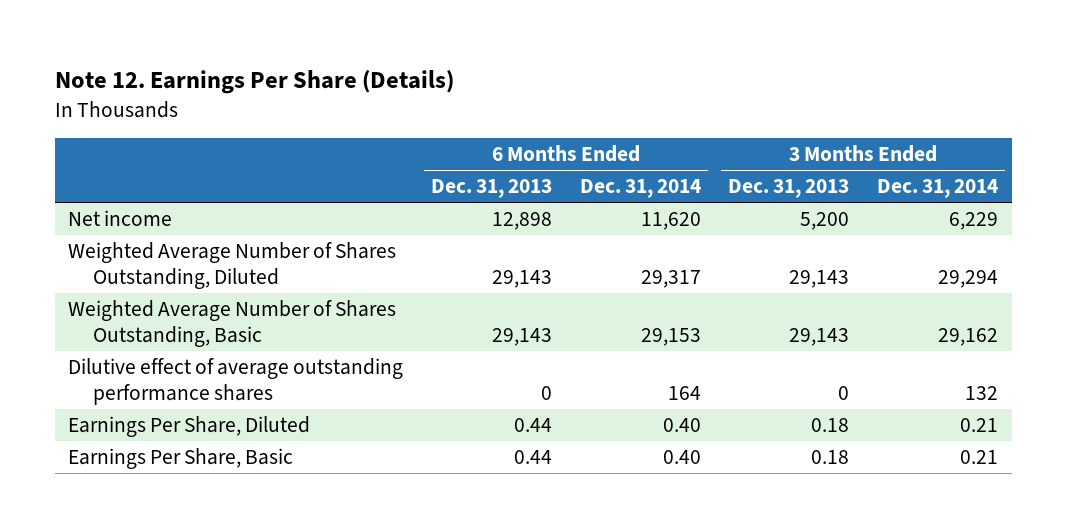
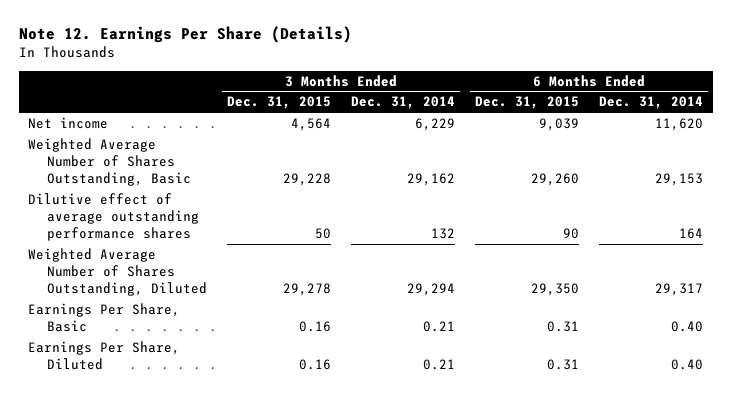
[431,179,553,199] Dec. 31, 2013 -> none
[728,179,850,199] Dec. 31, 2013 -> none
none -> [226,96,331,110] Dec. 31, 2015
none -> [474,96,579,110] Dec. 31, 2015
[68,242,397,290] Weighted Average Number of Shares Outstanding, Diluted -> [28,248,208,296] Weighted Average Number of Shares Outstanding, Diluted
[68,416,311,438] Earnings Per Share, Diluted -> [28,341,181,370] Earnings Per Share, Diluted

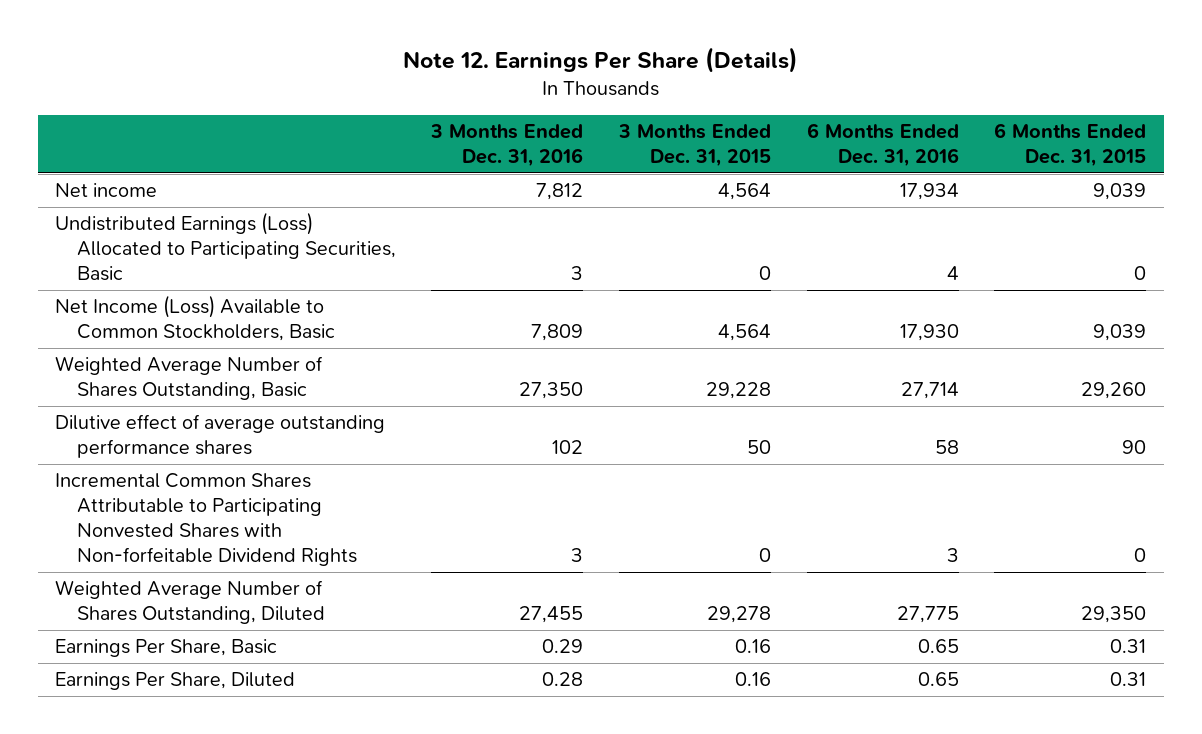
[350,96,455,110] Dec. 31, 2014 -> none
[598,96,703,110] Dec. 31, 2014 -> none
none -> [430,123,584,168] 3 Months Ended Dec. 31, 2016
none -> [806,122,959,168] 6 Months Ended Dec. 31, 2016
none -> [55,211,396,282] Undistributed Earnings (Loss) Allocated to Participating Securities, Basic
none -> [55,294,335,342] Net Income (Loss) Available to Common Stockholders, Basic
none -> [55,472,357,567] Incremental Common Shares Attributable to Participating Nonvested Shares with Non-forfeitable Dividend Rights

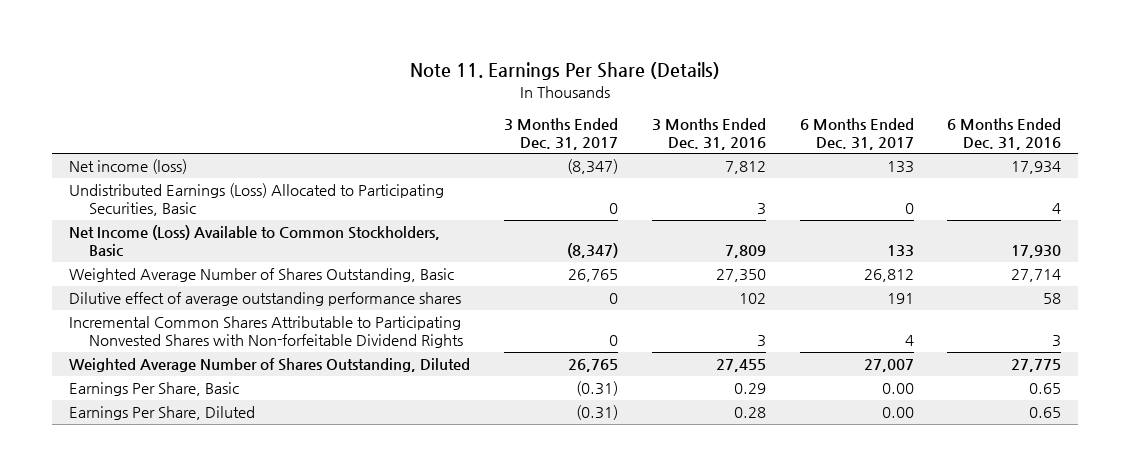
[402,47,798,74] Note 12. Earnings Per Share (Details) -> [410,62,721,81] Note 11. Earnings Per Share (Details)
[618,123,772,168] 3 Months Ended Dec. 31, 2015 -> none
[994,122,1147,168] 6 Months Ended Dec. 31, 2015 -> none
none -> [504,118,619,150] 3 Months Ended Dec. 31, 2017
none -> [799,118,914,150] 6 Months Ended Dec. 31, 2017
[55,182,158,197] Net income -> [69,159,188,175] Net income (loss)

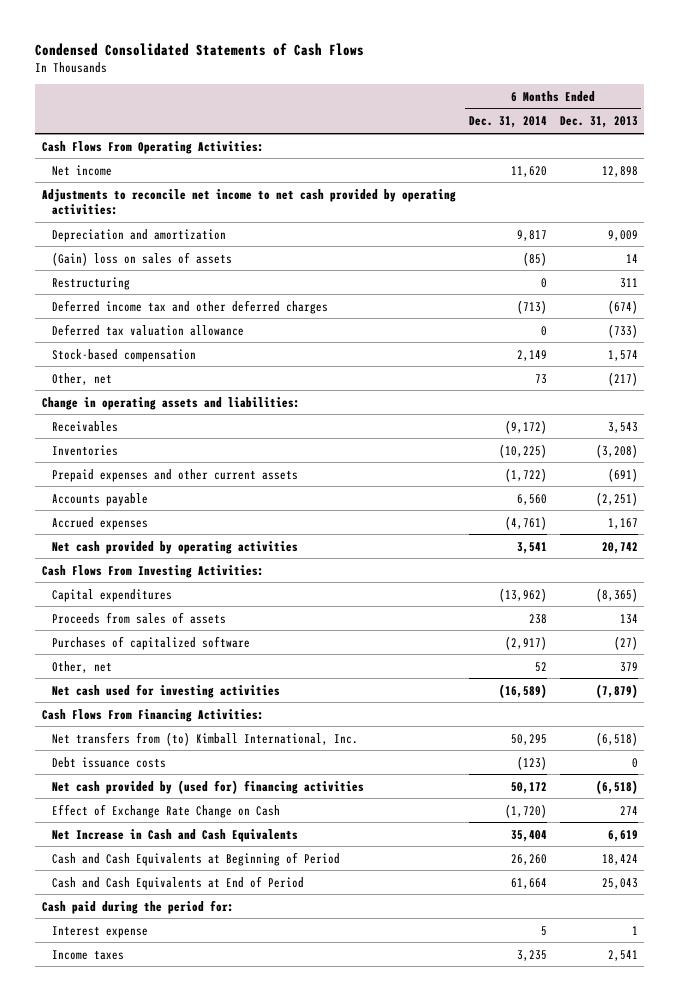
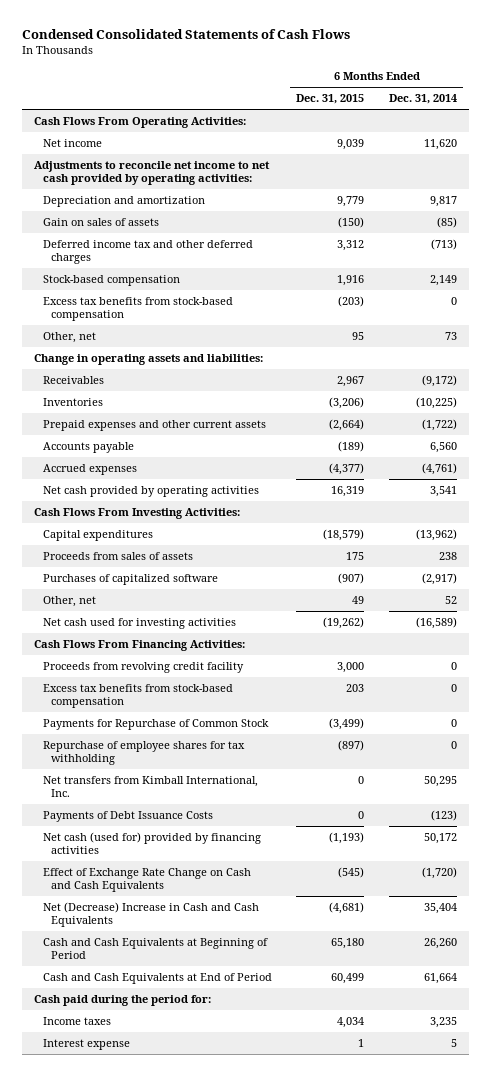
[559,116,638,129] Dec. 31, 2013 -> none
none -> [296,94,365,105] Dec. 31, 2015
[51,276,130,290] Restructuring -> none
[51,251,232,266] (Gain) loss on sales of assets -> [42,217,159,226] Gain on sales of assets
[51,323,244,336] Deferred tax valuation allowance -> none
none -> [42,296,233,322] Excess tax benefits from stock-based compensation
none -> [42,661,244,673] Proceeds from revolving credit facility
none -> [42,683,233,709] Excess tax benefits from stock-based compensation
none -> [42,718,269,730] Payments for Repurchase of Common Stock
none -> [42,740,245,766] Repurchase of employee shares for tax withholding
[51,731,358,746] Net transfers from (to) Kimball International, Inc. -> [42,775,258,798] Net transfers from Kimball International, Inc.
[51,756,166,768] Debt issuance costs -> [42,810,213,822] Payments of Debt Issuance Costs
[51,779,364,794] Net cash provided by (used for) financing activities -> [42,831,261,855] Net cash (used for) provided by financing activities
[51,803,280,818] Effect of Exchange Rate Change on Cash -> [42,867,251,893] Effect of Exchange Rate Change on Cash and Cash Equivalents
[51,828,298,842] Net Increase in Cash and Cash Equivalents -> [42,901,259,928] Net (Decrease) Increase in Cash and Cash Equivalents
[51,925,148,938] Interest expense -> [42,1038,130,1050] Interest expense

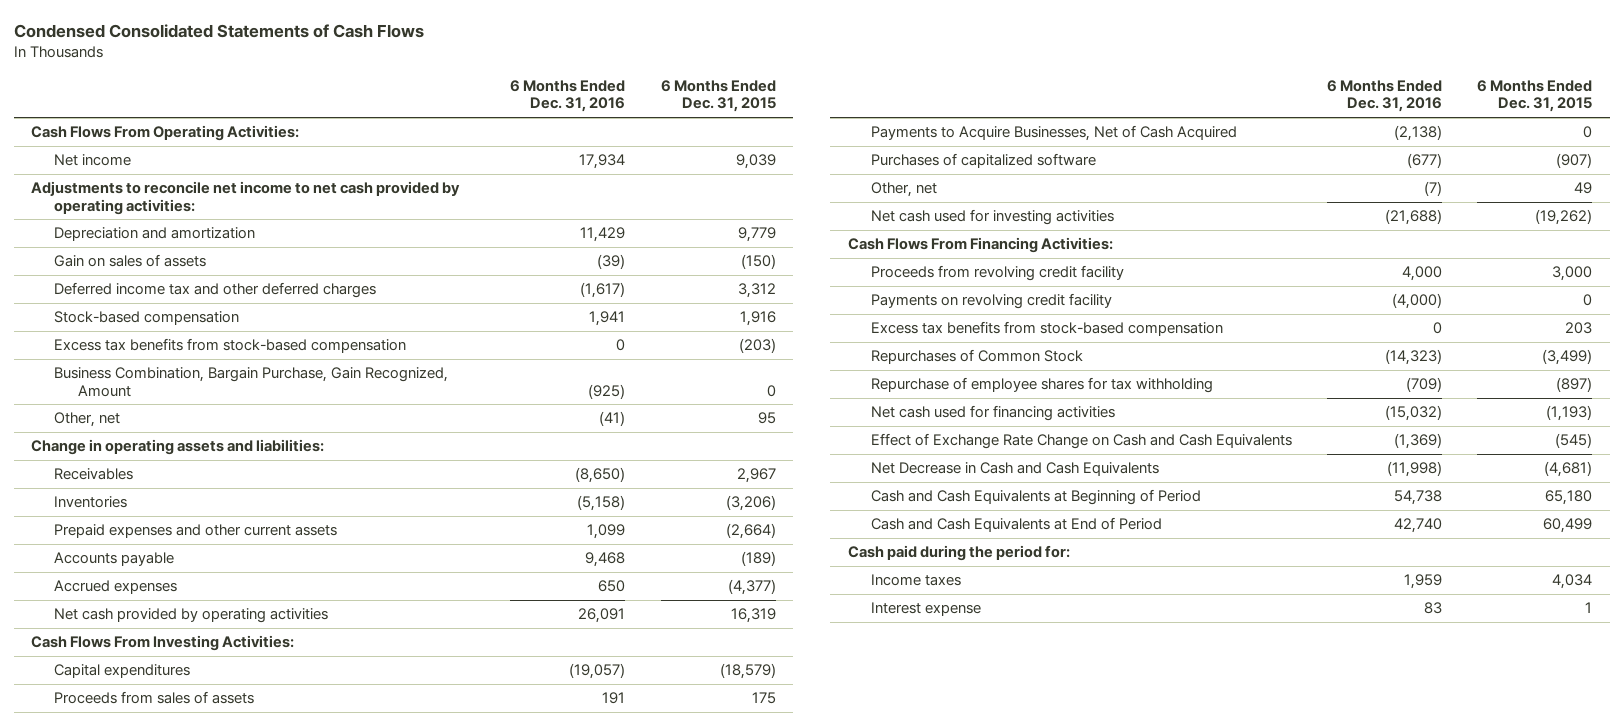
[388,94,457,105] Dec. 31, 2014 -> none
none -> [510,79,626,113] 6 Months Ended Dec. 31, 2016
none -> [54,367,449,397] Business Combination, Bargain Purchase, Gain Recognized, Amount
none -> [871,125,1238,142] Payments to Acquire Businesses, Net of Cash Acquired
none -> [871,293,1113,310] Payments on revolving credit facility
[42,718,269,730] Payments for Repurchase of Common Stock -> [871,349,1084,365] Repurchases of Common Stock
[42,775,258,798] Net transfers from Kimball International, Inc. -> none
[42,810,213,822] Payments of Debt Issuance Costs -> none
[42,831,261,855] Net cash (used for) provided by financing activities -> [871,405,1116,422] Net cash used for financing activities
[42,901,259,928] Net (Decrease) Increase in Cash and Cash Equivalents -> [871,462,1160,477] Net Decrease in Cash and Cash Equivalents

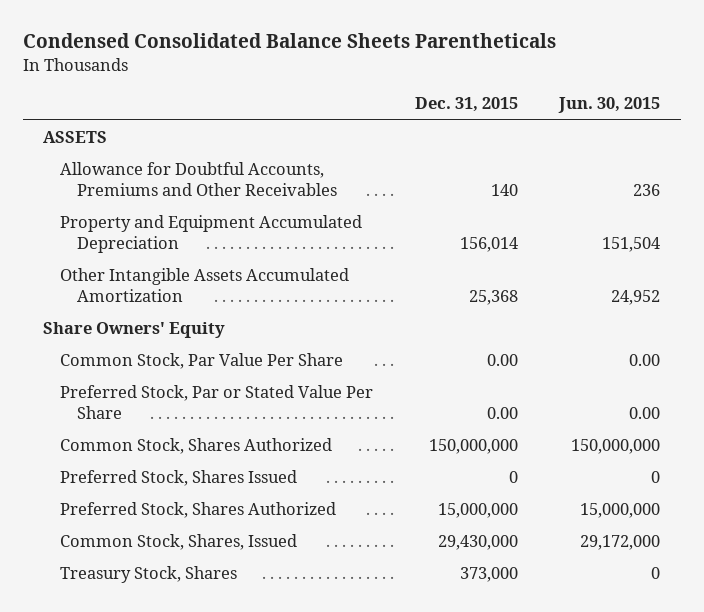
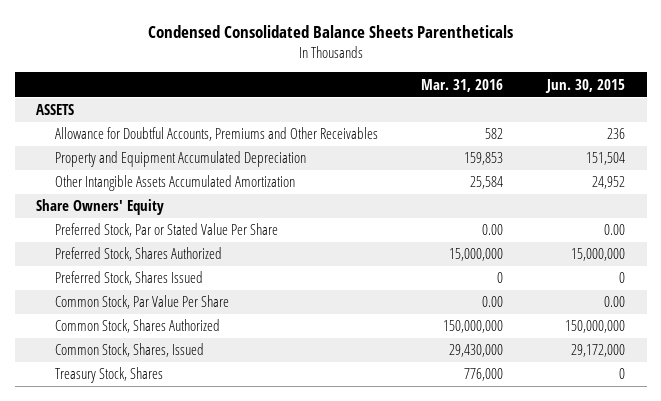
[414,97,518,113] Dec. 31, 2015 -> none
none -> [421,78,504,92] Mar. 31, 2016
[60,470,298,487] Preferred Stock, Shares Issued -> [54,271,203,286] Preferred Stock, Shares Issued
[60,353,344,370] Common Stock, Par Value Per Share -> [54,295,229,310] Common Stock, Par Value Per Share
[60,438,333,455] Common Stock, Shares Authorized -> [54,319,220,334] Common Stock, Shares Authorized

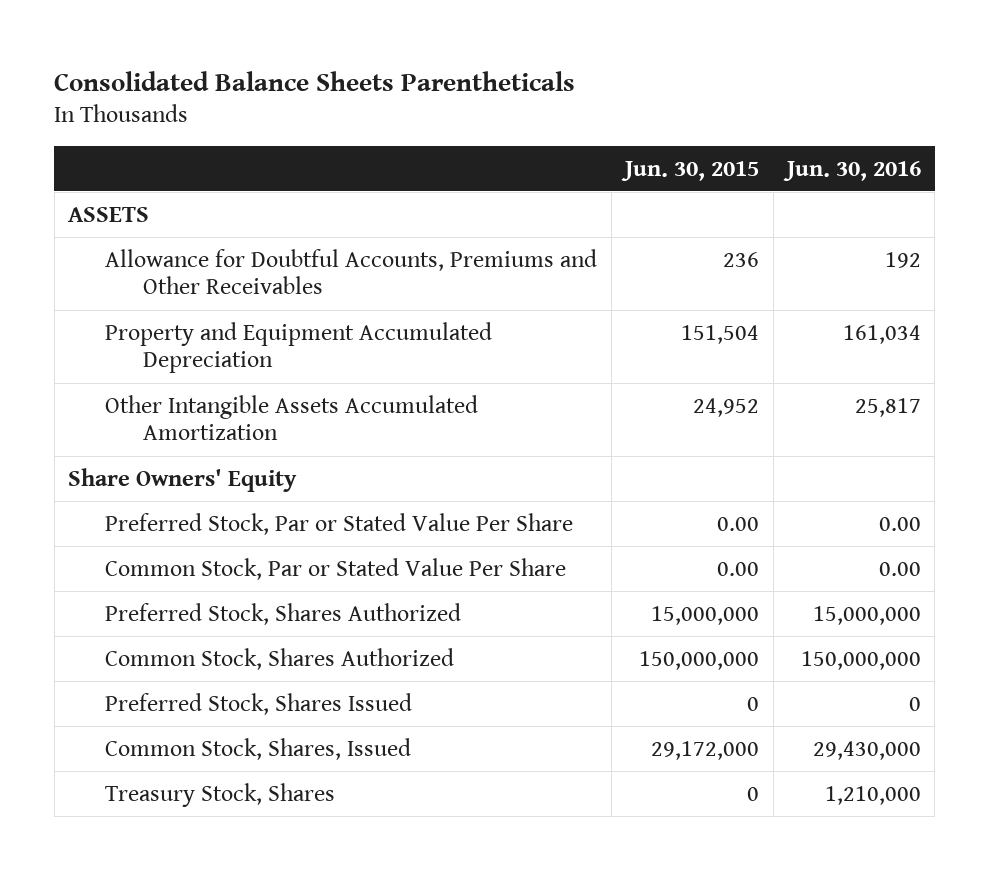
[147,24,513,38] Condensed Consolidated Balance Sheets Parentheticals -> [54,70,576,91] Consolidated Balance Sheets Parentheticals
[421,78,504,92] Mar. 31, 2016 -> none
none -> [783,160,922,181] Jun. 30, 2016
none -> [105,557,567,580] Common Stock, Par or Stated Value Per Share
[54,295,229,310] Common Stock, Par Value Per Share -> none
[54,271,203,286] Preferred Stock, Shares Issued -> [105,692,413,715] Preferred Stock, Shares Issued

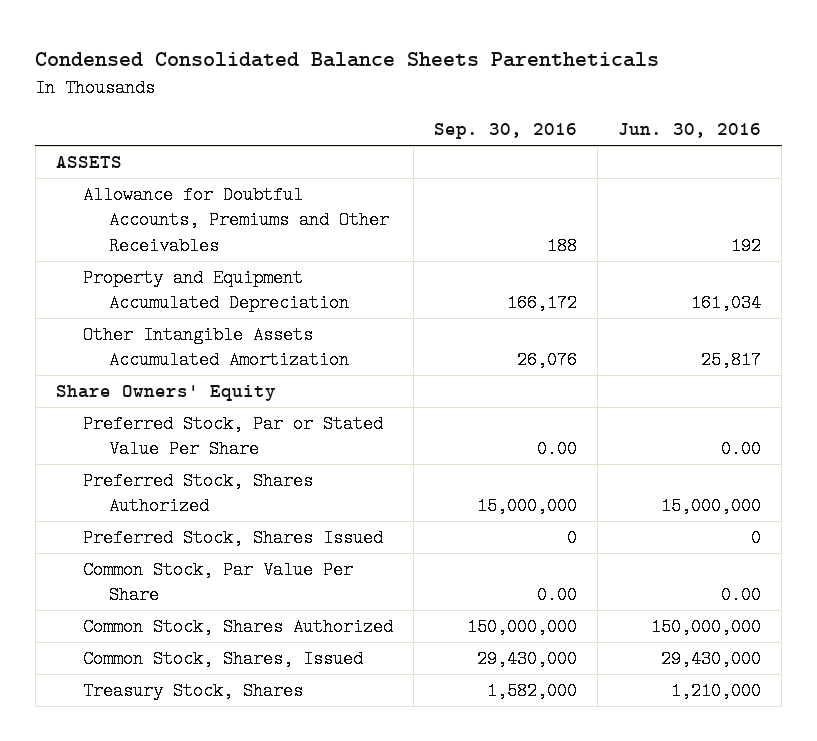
[54,70,576,91] Consolidated Balance Sheets Parentheticals -> [35,52,660,68] Condensed Consolidated Balance Sheets Parentheticals
[621,160,760,181] Jun. 30, 2015 -> none
none -> [433,123,577,140] Sep. 30, 2016
[105,557,567,580] Common Stock, Par or Stated Value Per Share -> none
none -> [82,561,353,605] Common Stock, Par Value Per Share
[105,647,455,670] Common Stock, Shares Authorized -> [82,618,393,637] Common Stock, Shares Authorized

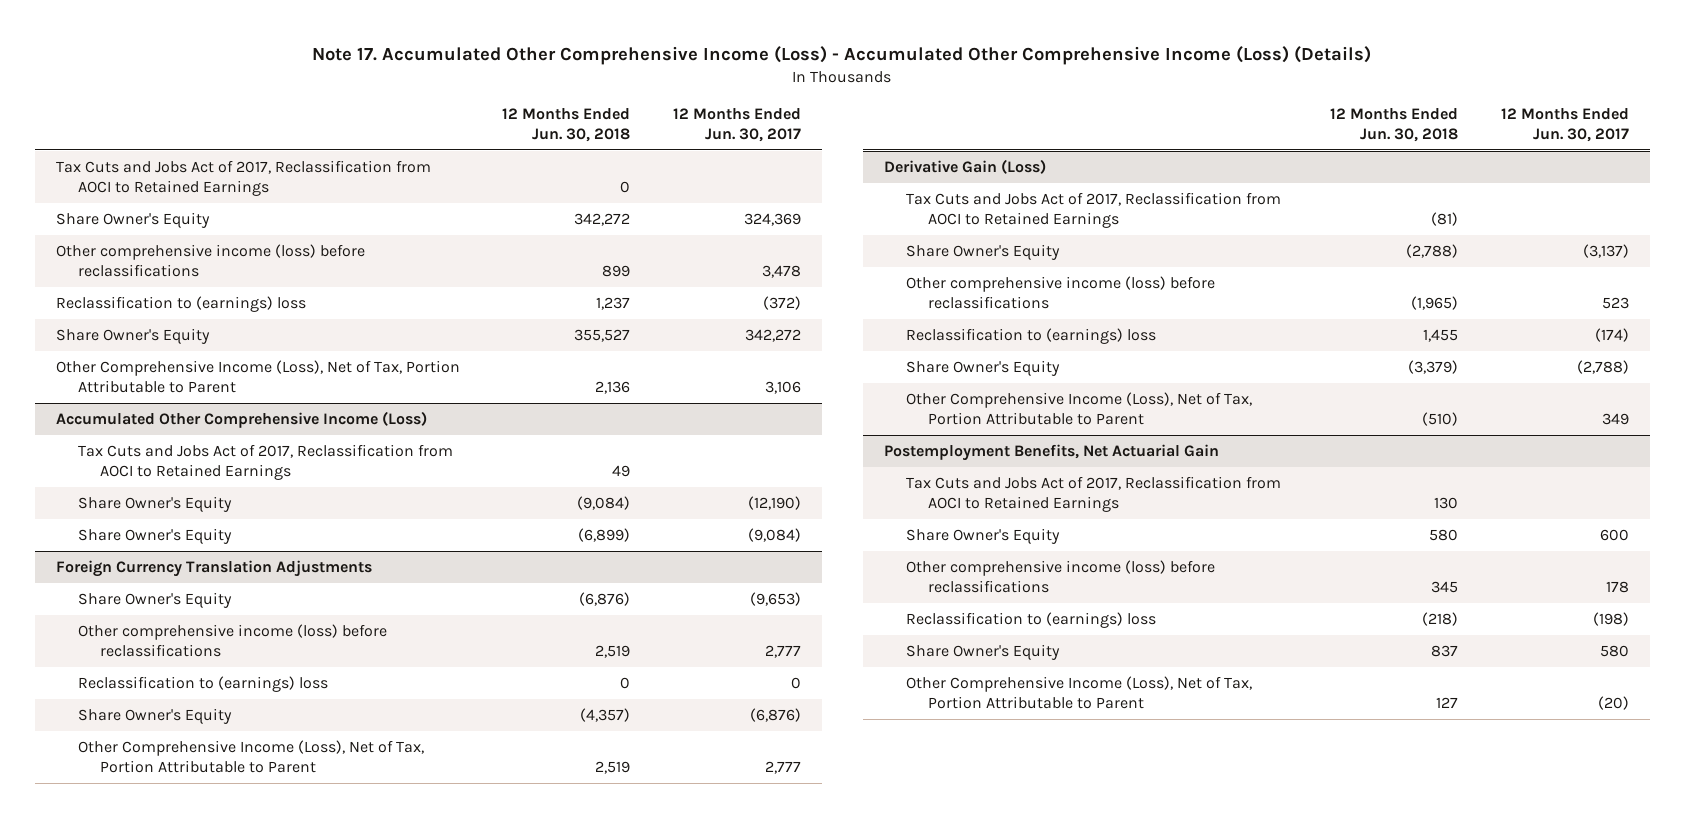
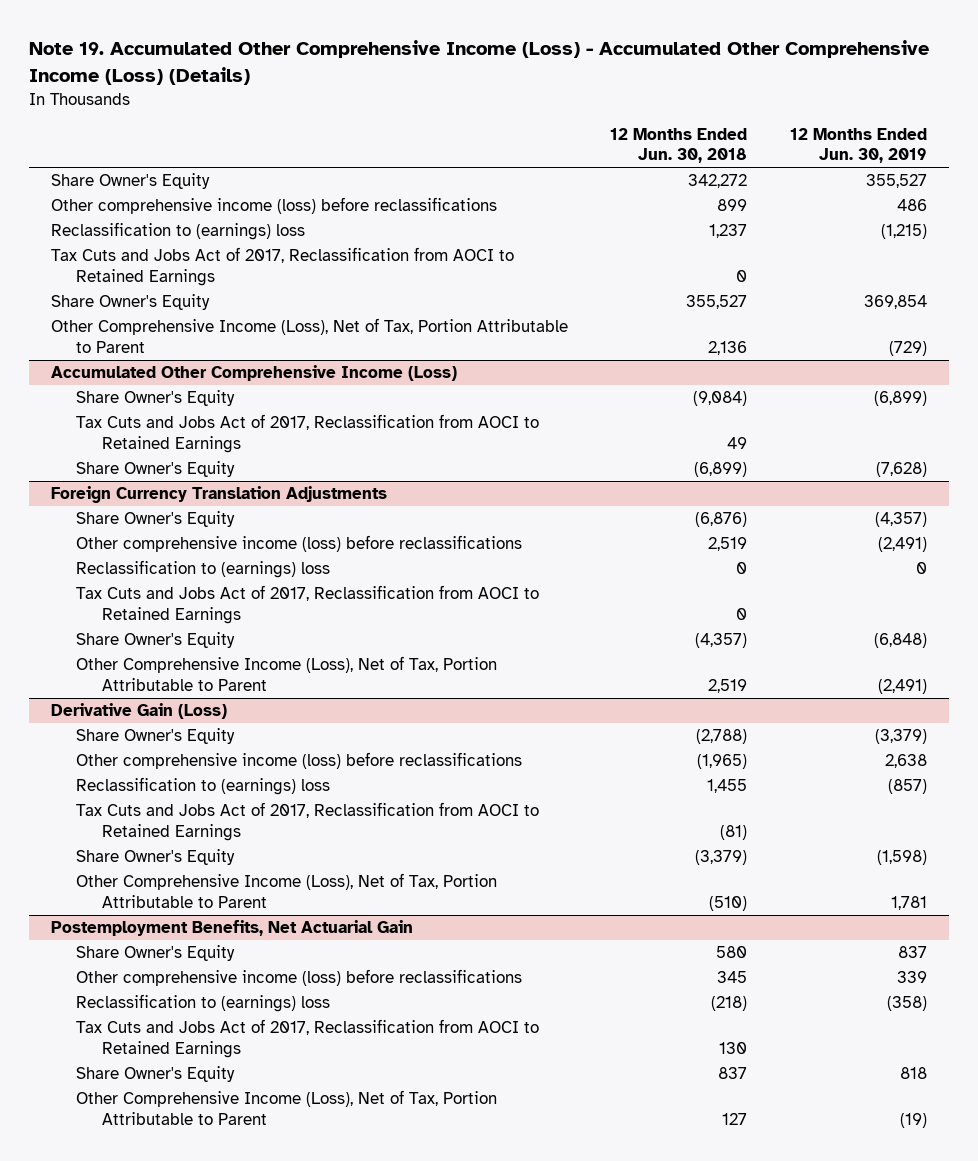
[312,45,1372,65] Note 17. Accumulated Other Comprehensive Income (Loss) - Accumulated Other Comprehensive Income (Loss) (Details) -> [29,40,930,85] Note 19. Accumulated Other Comprehensive Income (Loss) - Accumulated Other Comprehensive Income (Loss) (Details)
[672,107,801,142] 12 Months Ended Jun. 30, 2017 -> none
none -> [790,127,928,164] 12 Months Ended Jun. 30, 2019
[55,160,431,196] Tax Cuts and Jobs Act of 2017, Reclassification from AOCI to Retained Earnings -> [50,247,514,286] Tax Cuts and Jobs Act of 2017, Reclassification from AOCI to Retained Earnings
[77,444,453,480] Tax Cuts and Jobs Act of 2017, Reclassification from AOCI to Retained Earnings -> [76,414,540,453] Tax Cuts and Jobs Act of 2017, Reclassification from AOCI to Retained Earnings
none -> [76,585,540,624] Tax Cuts and Jobs Act of 2017, Reclassification from AOCI to Retained Earnings
[905,192,1281,228] Tax Cuts and Jobs Act of 2017, Reclassification from AOCI to Retained Earnings -> [76,802,540,841] Tax Cuts and Jobs Act of 2017, Reclassification from AOCI to Retained Earnings
[905,476,1281,512] Tax Cuts and Jobs Act of 2017, Reclassification from AOCI to Retained Earnings -> [76,1019,540,1058] Tax Cuts and Jobs Act of 2017, Reclassification from AOCI to Retained Earnings

